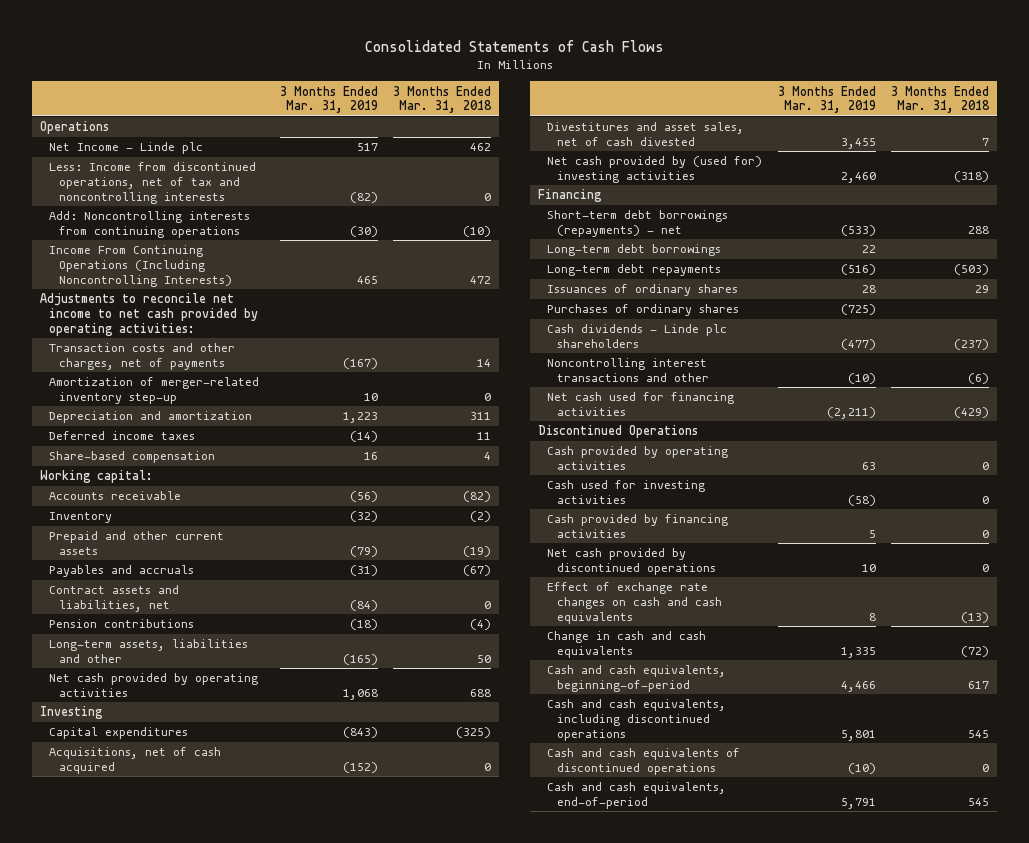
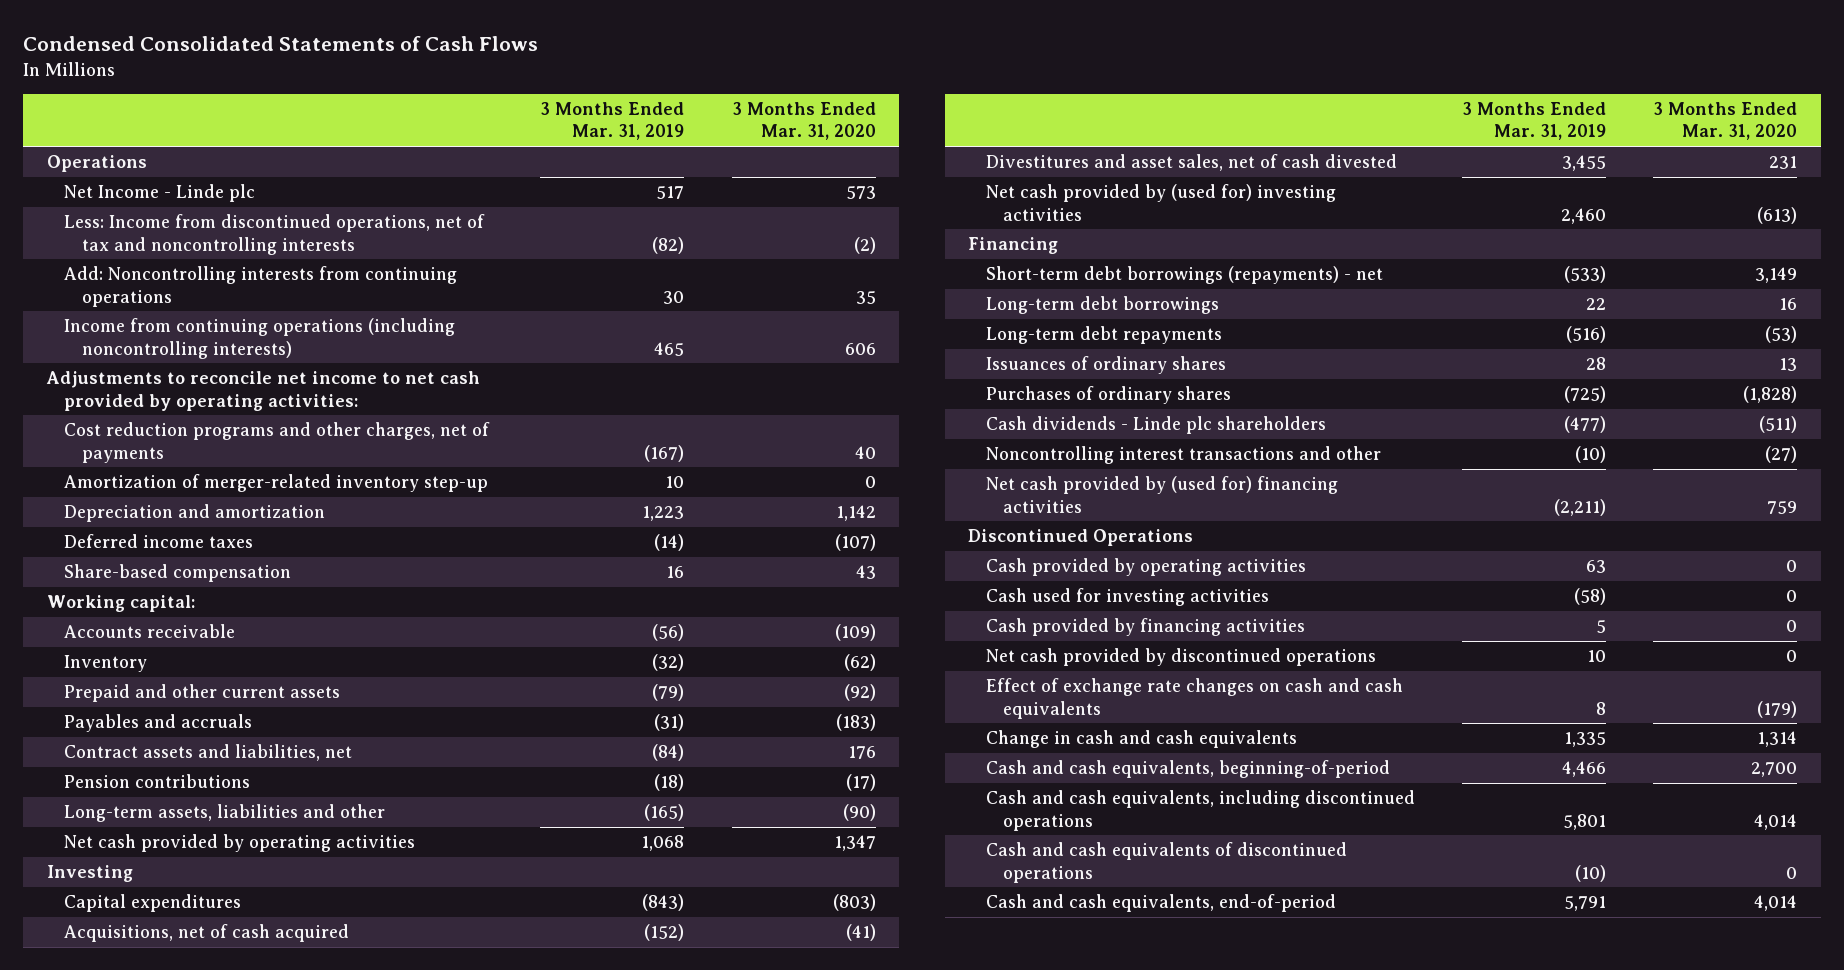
[364,39,664,52] Consolidated Statements of Cash Flows -> [23,36,539,52] Condensed Consolidated Statements of Cash Flows
[393,85,493,114] 3 Months Ended Mar. 31, 2018 -> none
none -> [731,102,876,141] 3 Months Ended Mar. 31, 2020
[349,225,378,237] (30) -> [663,290,685,304] 30
[49,245,232,287] Income From Continuing Operations (Including Noncontrolling Interests) -> [64,318,456,359] Income from continuing operations (including noncontrolling interests)
[49,343,236,370] Transaction costs and other charges, net of payments -> [64,422,491,463] Cost reduction programs and other charges, net of payments
[547,392,735,416] Net cash used for financing activities -> [985,476,1338,513] Net cash provided by (used for) financing activities

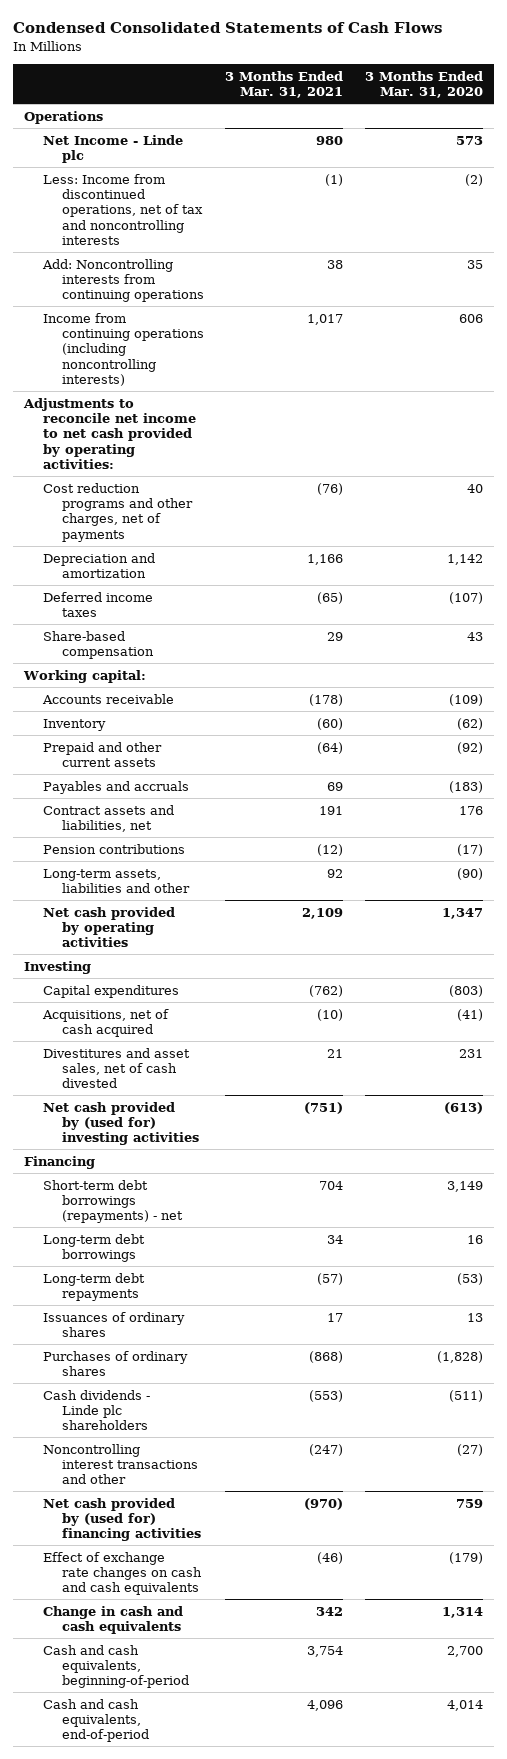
[540,102,685,141] 3 Months Ended Mar. 31, 2019 -> none
none -> [225,70,344,98] 3 Months Ended Mar. 31, 2021
[64,474,489,493] Amortization of merger-related inventory step-up -> none
[968,529,1194,547] Discontinued Operations -> none
[985,558,1306,577] Cash provided by operating activities -> none
[985,588,1269,607] Cash used for investing activities -> none
[985,618,1305,637] Cash provided by financing activities -> none
[985,648,1376,667] Net cash provided by discontinued operations -> none
[985,790,1415,831] Cash and cash equivalents, including discontinued operations -> none
[985,842,1347,883] Cash and cash equivalents of discontinued operations -> none

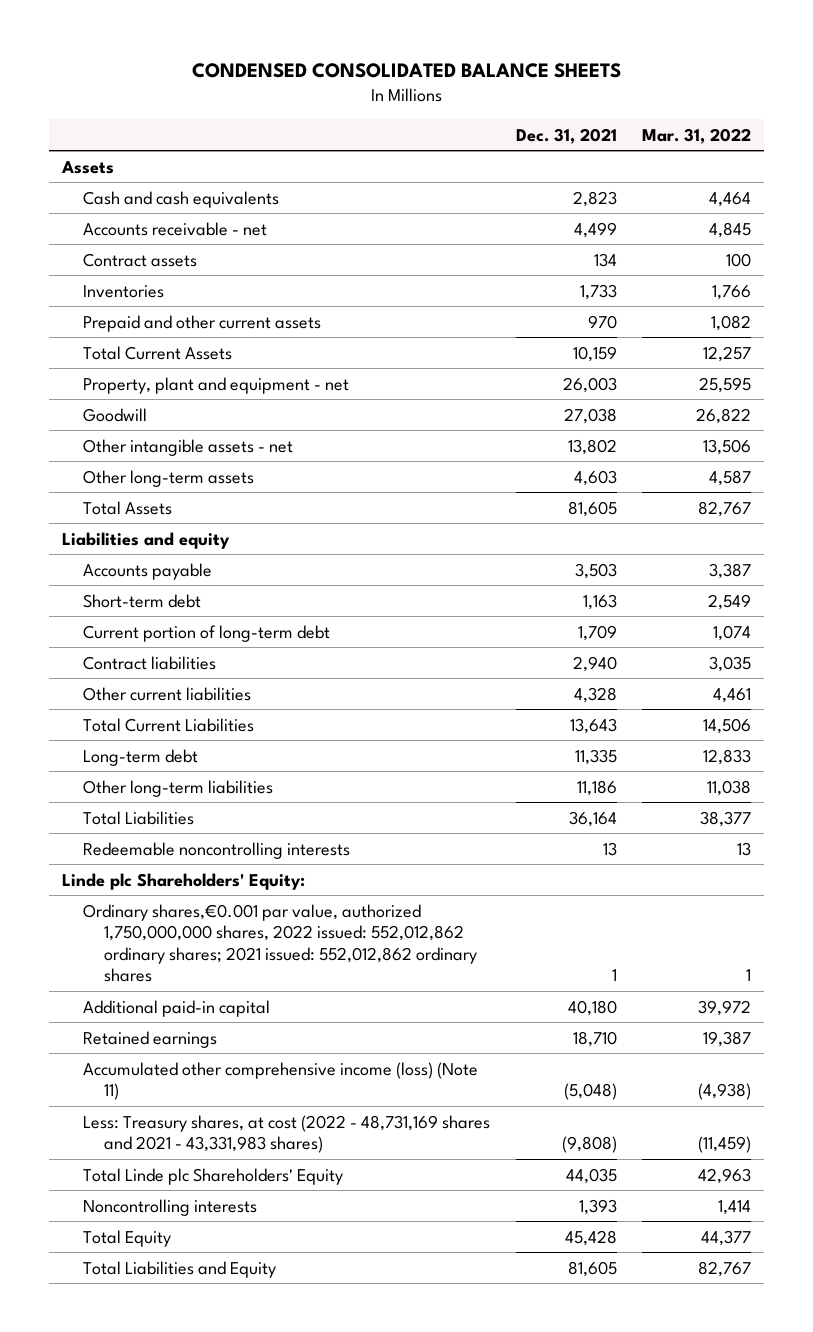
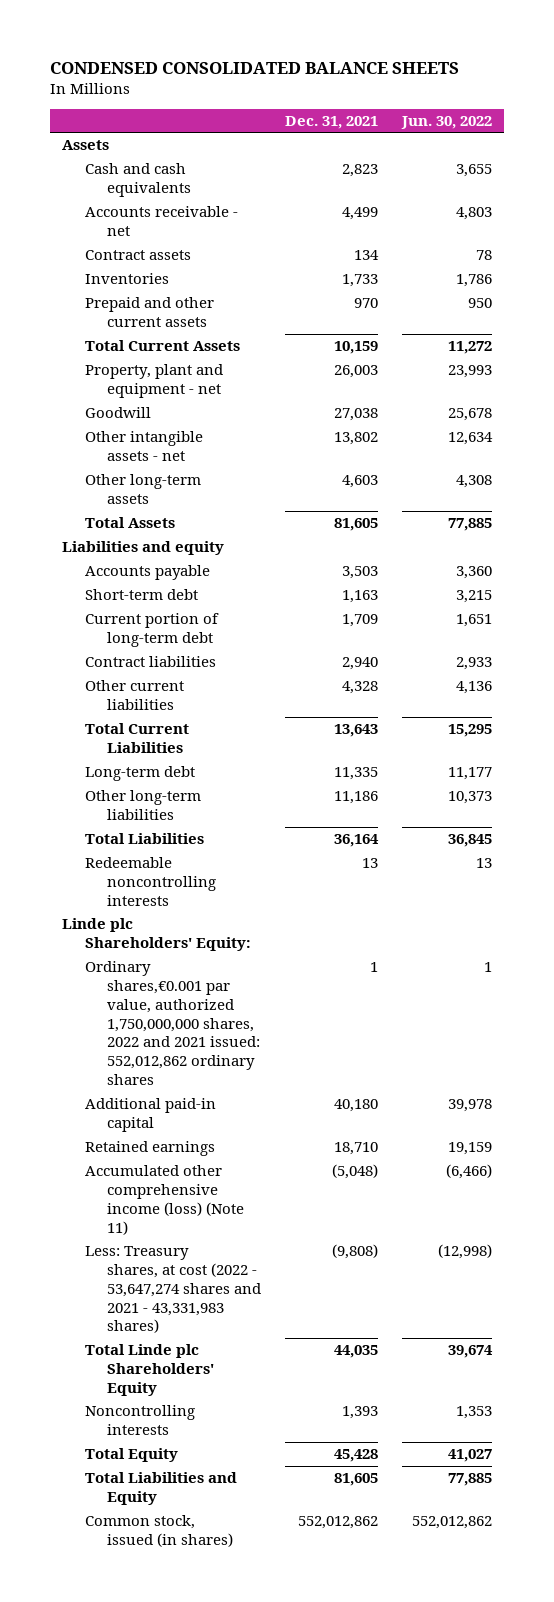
[642,127,752,144] Mar. 31, 2022 -> none
none -> [400,115,492,129] Jun. 30, 2022
[82,903,477,983] Ordinary shares,€0.001 par value, authorized 1,750,000,000 shares, 2022 issued: 552,012,862 ordinary shares; 2021 issued: 552,012,862 ordinary shares -> [84,961,261,1085] Ordinary shares,€0.001 par value, authorized 1,750,000,000 shares, 2022 and 2021 issued: 552,012,862 ordinary shares
[82,1114,490,1154] Less: Treasury shares, at cost (2022 - 48,731,169 shares and 2021 - 43,331,983 shares) -> [84,1246,262,1334] Less: Treasury shares, at cost (2022 - 53,647,274 shares and 2021 - 43,331,983 shares)
none -> [84,1515,234,1548] Common stock, issued (in shares)

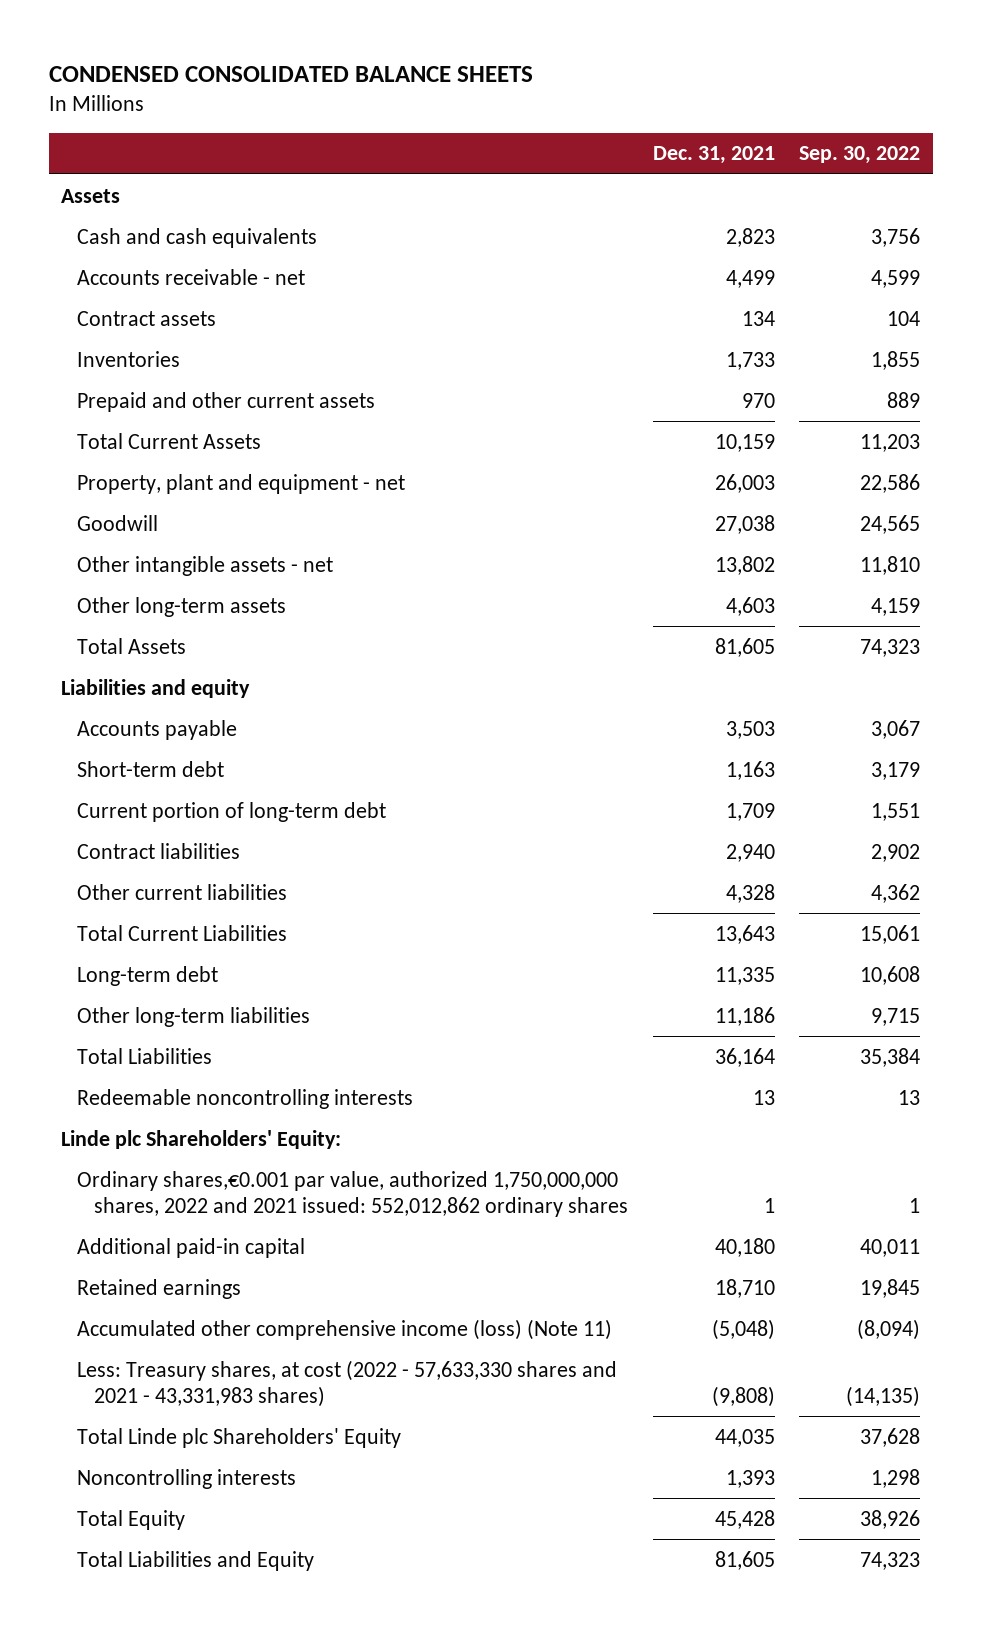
[400,115,492,129] Jun. 30, 2022 -> none
none -> [799,146,921,165] Sep. 30, 2022
[84,1246,262,1334] Less: Treasury shares, at cost (2022 - 53,647,274 shares and 2021 - 43,331,983 shares) -> [77,1359,618,1407] Less: Treasury shares, at cost (2022 - 57,633,330 shares and 2021 - 43,331,983 shares)
[84,1515,234,1548] Common stock, issued (in shares) -> none

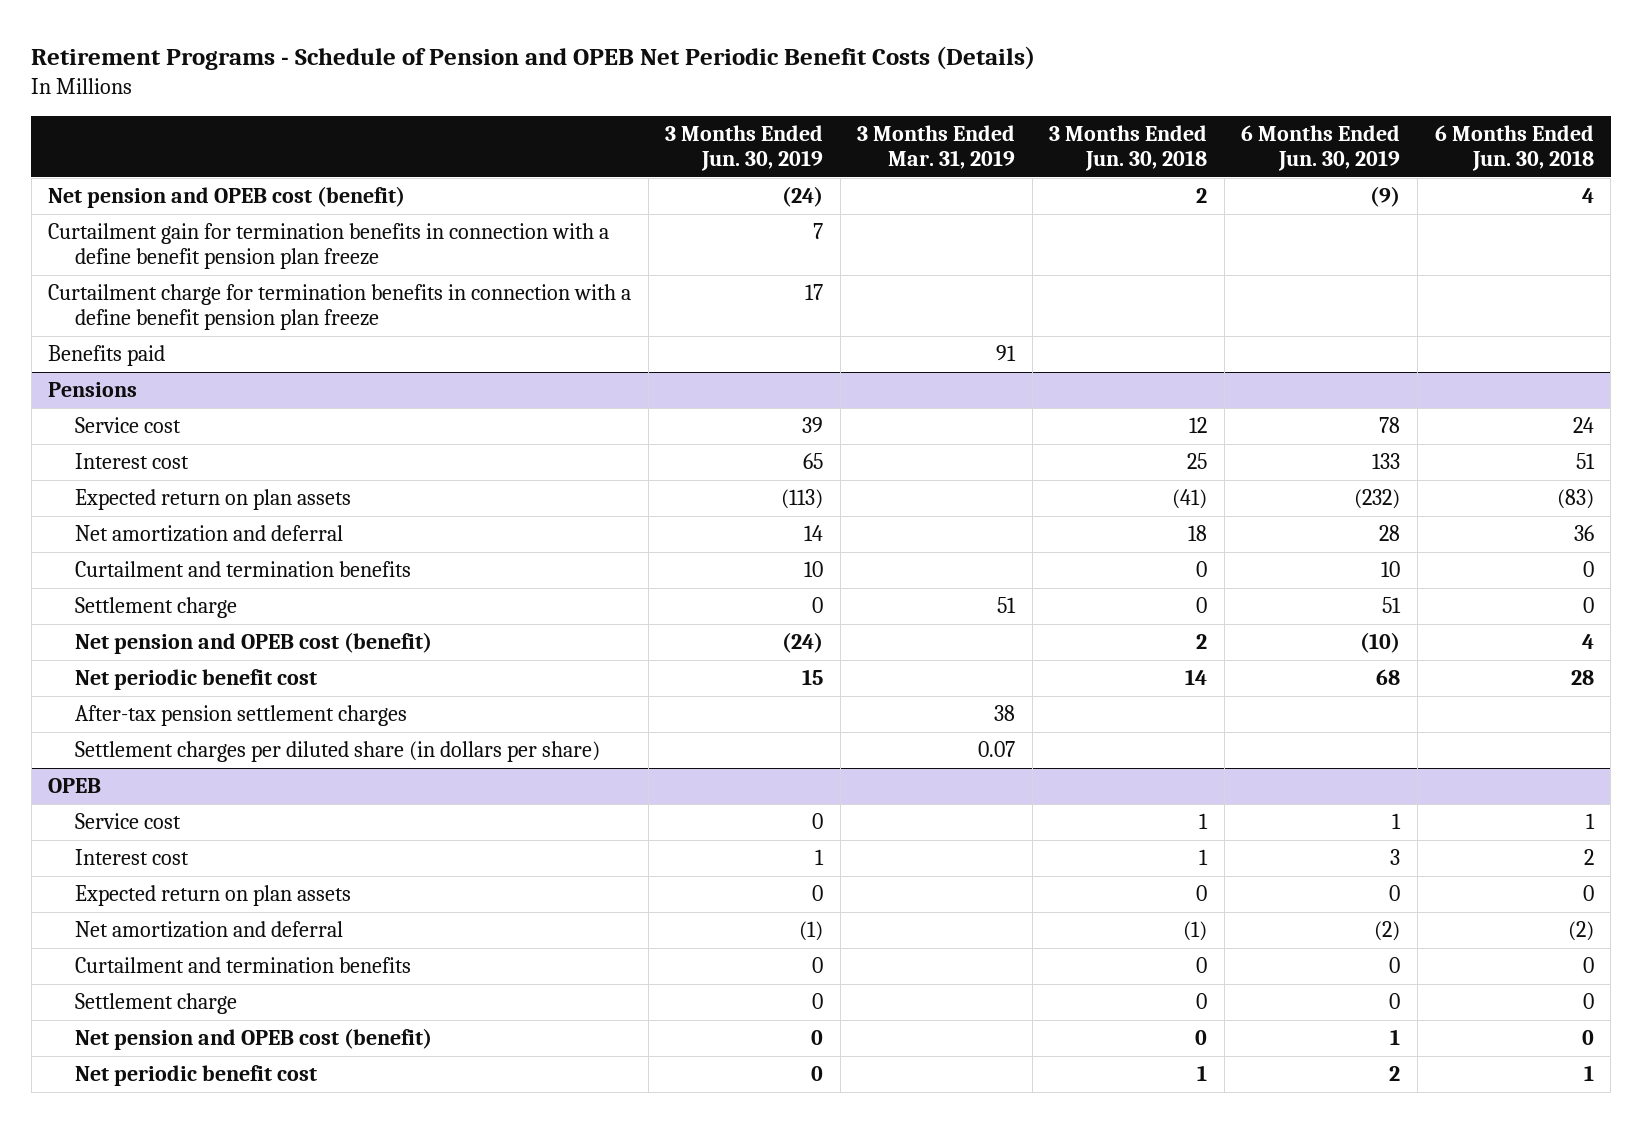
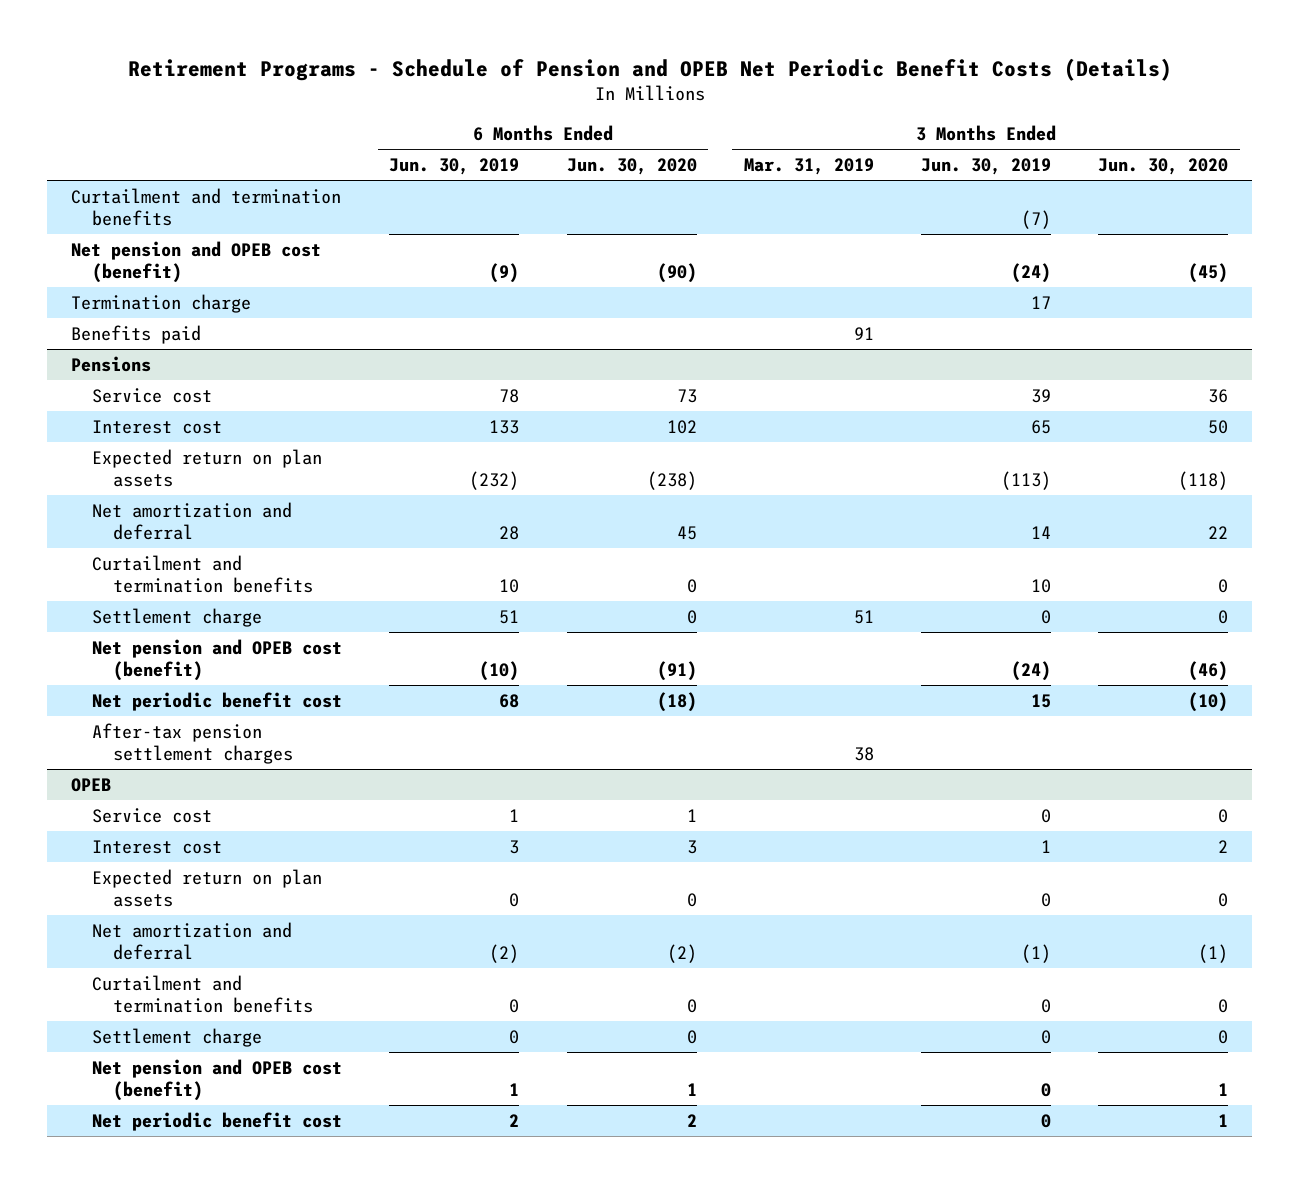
[1049,124,1208,172] 3 Months Ended Jun. 30, 2018 -> none
[1434,124,1594,172] 6 Months Ended Jun. 30, 2018 -> none
none -> [566,158,697,176] Jun. 30, 2020
none -> [1098,158,1229,176] Jun. 30, 2020
none -> [71,187,342,227] Curtailment and termination benefits
[48,223,610,270] Curtailment gain for termination benefits in connection with a define benefit pension plan freeze -> none
[48,284,632,331] Curtailment charge for termination benefits in connection with a define benefit pension plan freeze -> none
none -> [71,293,252,313] Termination charge
[75,741,601,763] Settlement charges per diluted share (in dollars per share) -> none

